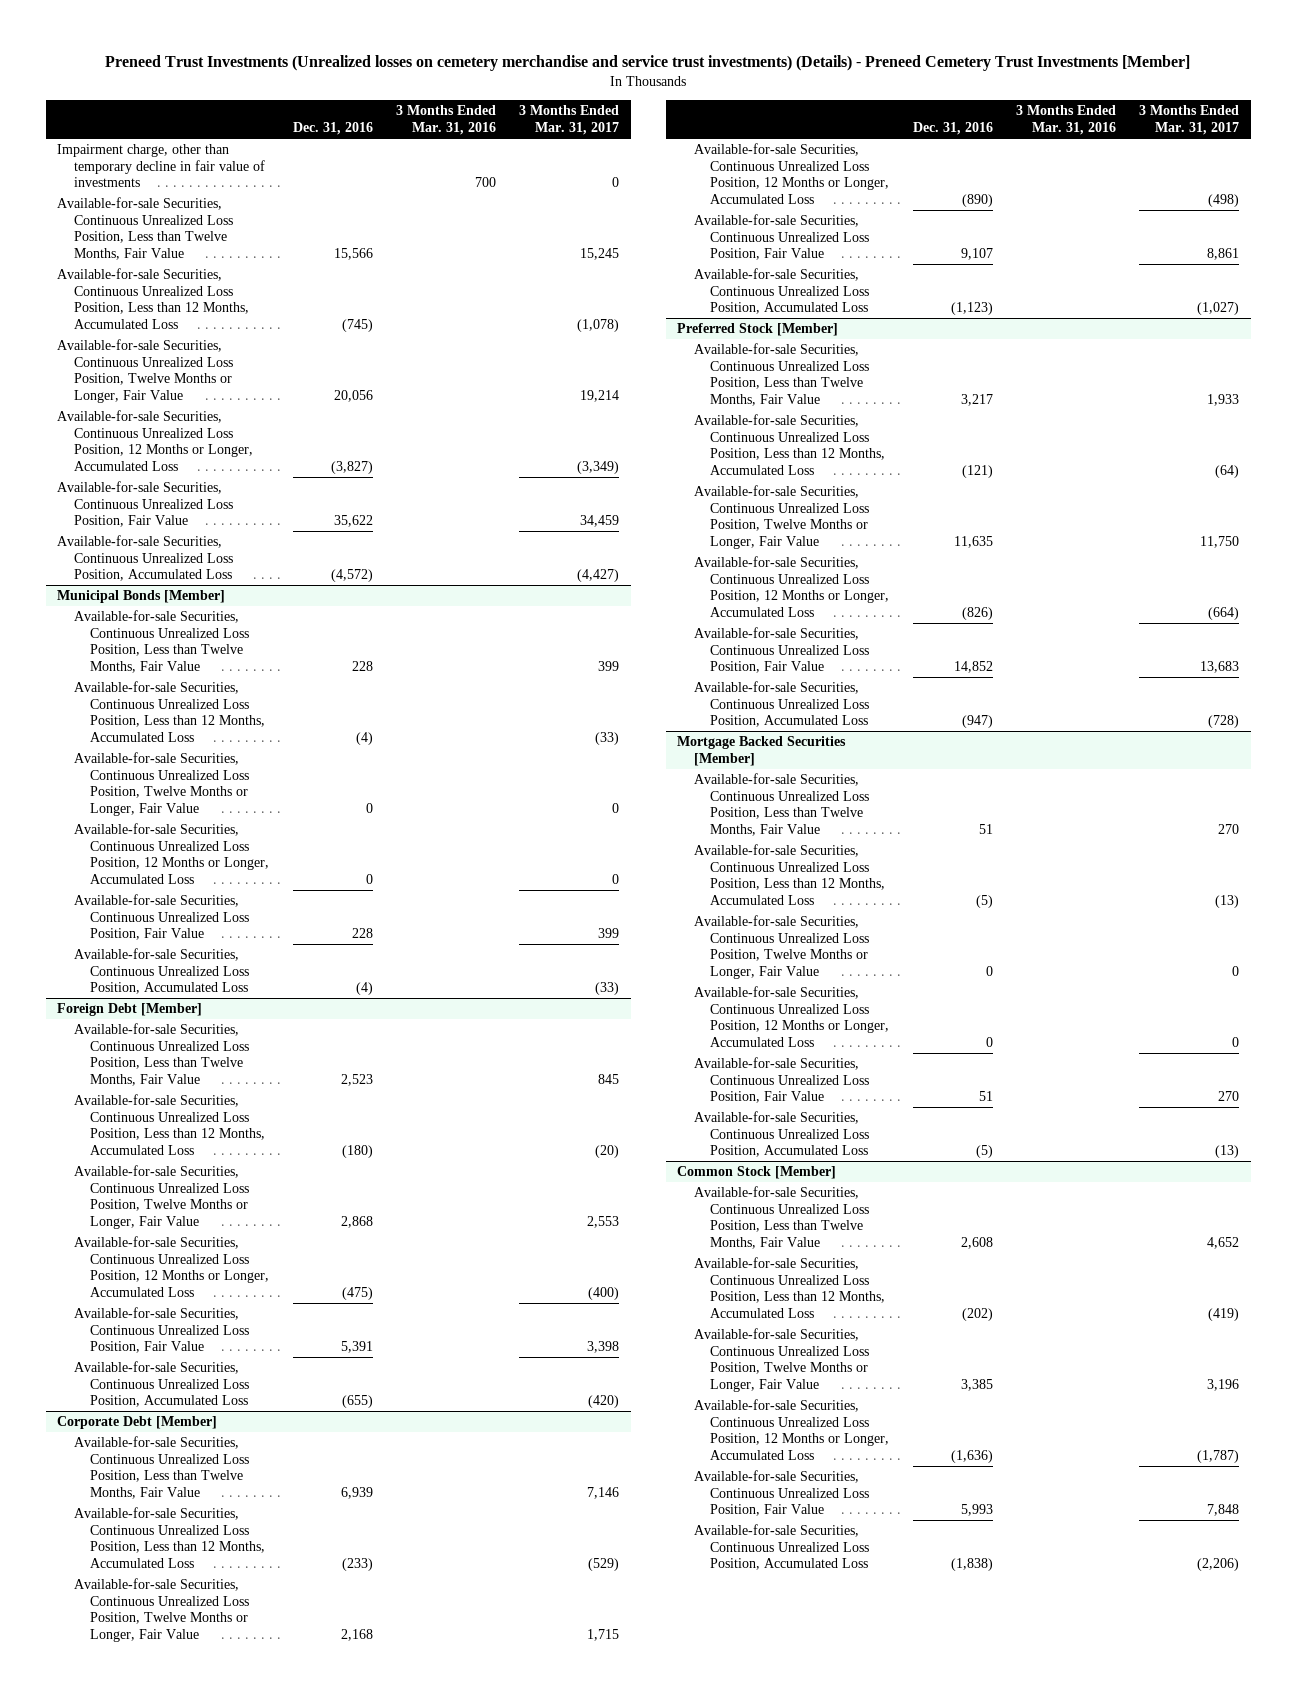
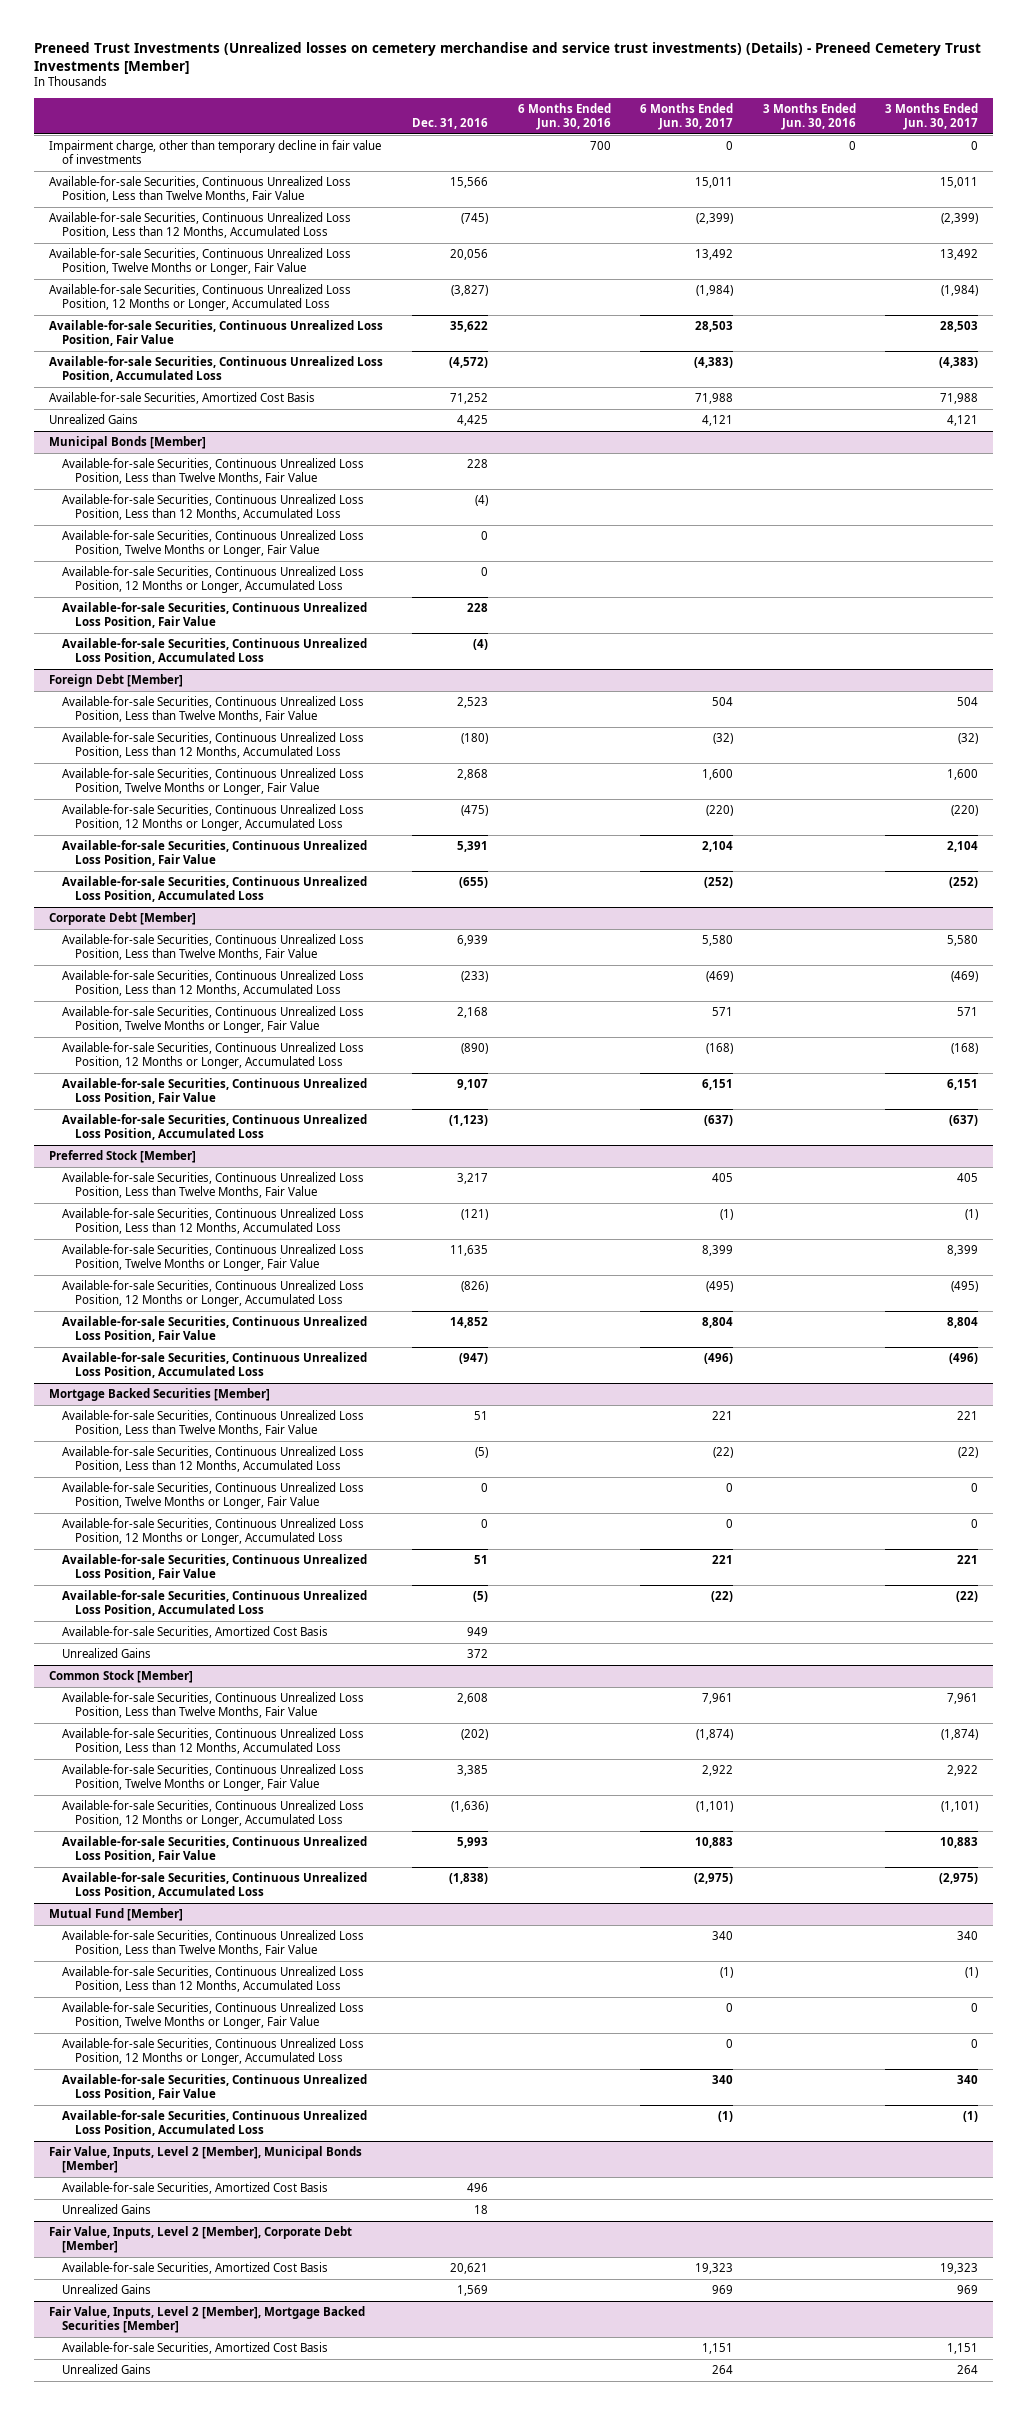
[395,105,496,135] 3 Months Ended Mar. 31, 2016 -> none
[519,105,620,135] 3 Months Ended Mar. 31, 2017 -> none
none -> [517,102,611,131] 6 Months Ended Jun. 30, 2016
none -> [640,102,734,131] 6 Months Ended Jun. 30, 2017
none -> [762,102,856,131] 3 Months Ended Jun. 30, 2016
none -> [885,102,979,131] 3 Months Ended Jun. 30, 2017
none -> [49,391,316,404] Available-for-sale Securities, Amortized Cost Basis
none -> [49,413,139,424] Unrealized Gains
none -> [62,1625,329,1638] Available-for-sale Securities, Amortized Cost Basis
none -> [62,1647,152,1658] Unrealized Gains
none -> [49,1907,184,1921] Mutual Fund [Member]
none -> [62,1929,365,1957] Available-for-sale Securities, Continuous Unrealized Loss Position, Less than Twelve Months, Fair Value
none -> [62,1965,365,1993] Available-for-sale Securities, Continuous Unrealized Loss Position, Less than 12 Months, Accumulated Loss
none -> [62,2001,365,2030] Available-for-sale Securities, Continuous Unrealized Loss Position, Twelve Months or Longer, Fair Value
none -> [62,2037,365,2066] Available-for-sale Securities, Continuous Unrealized Loss Position, 12 Months or Longer, Accumulated Loss
none -> [62,2073,368,2101] Available-for-sale Securities, Continuous Unrealized Loss Position, Fair Value
none -> [62,2109,368,2137] Available-for-sale Securities, Continuous Unrealized Loss Position, Accumulated Loss
none -> [49,2145,363,2174] Fair Value, Inputs, Level 2 [Member], Municipal Bonds [Member]
none -> [62,2181,329,2194] Available-for-sale Securities, Amortized Cost Basis
none -> [62,2203,152,2214] Unrealized Gains
none -> [49,2225,353,2254] Fair Value, Inputs, Level 2 [Member], Corporate Debt [Member]
none -> [62,2261,329,2274] Available-for-sale Securities, Amortized Cost Basis
none -> [62,2283,152,2294] Unrealized Gains
none -> [49,2305,366,2334] Fair Value, Inputs, Level 2 [Member], Mortgage Backed Securities [Member]
none -> [62,2341,329,2354] Available-for-sale Securities, Amortized Cost Basis
none -> [62,2363,152,2374] Unrealized Gains

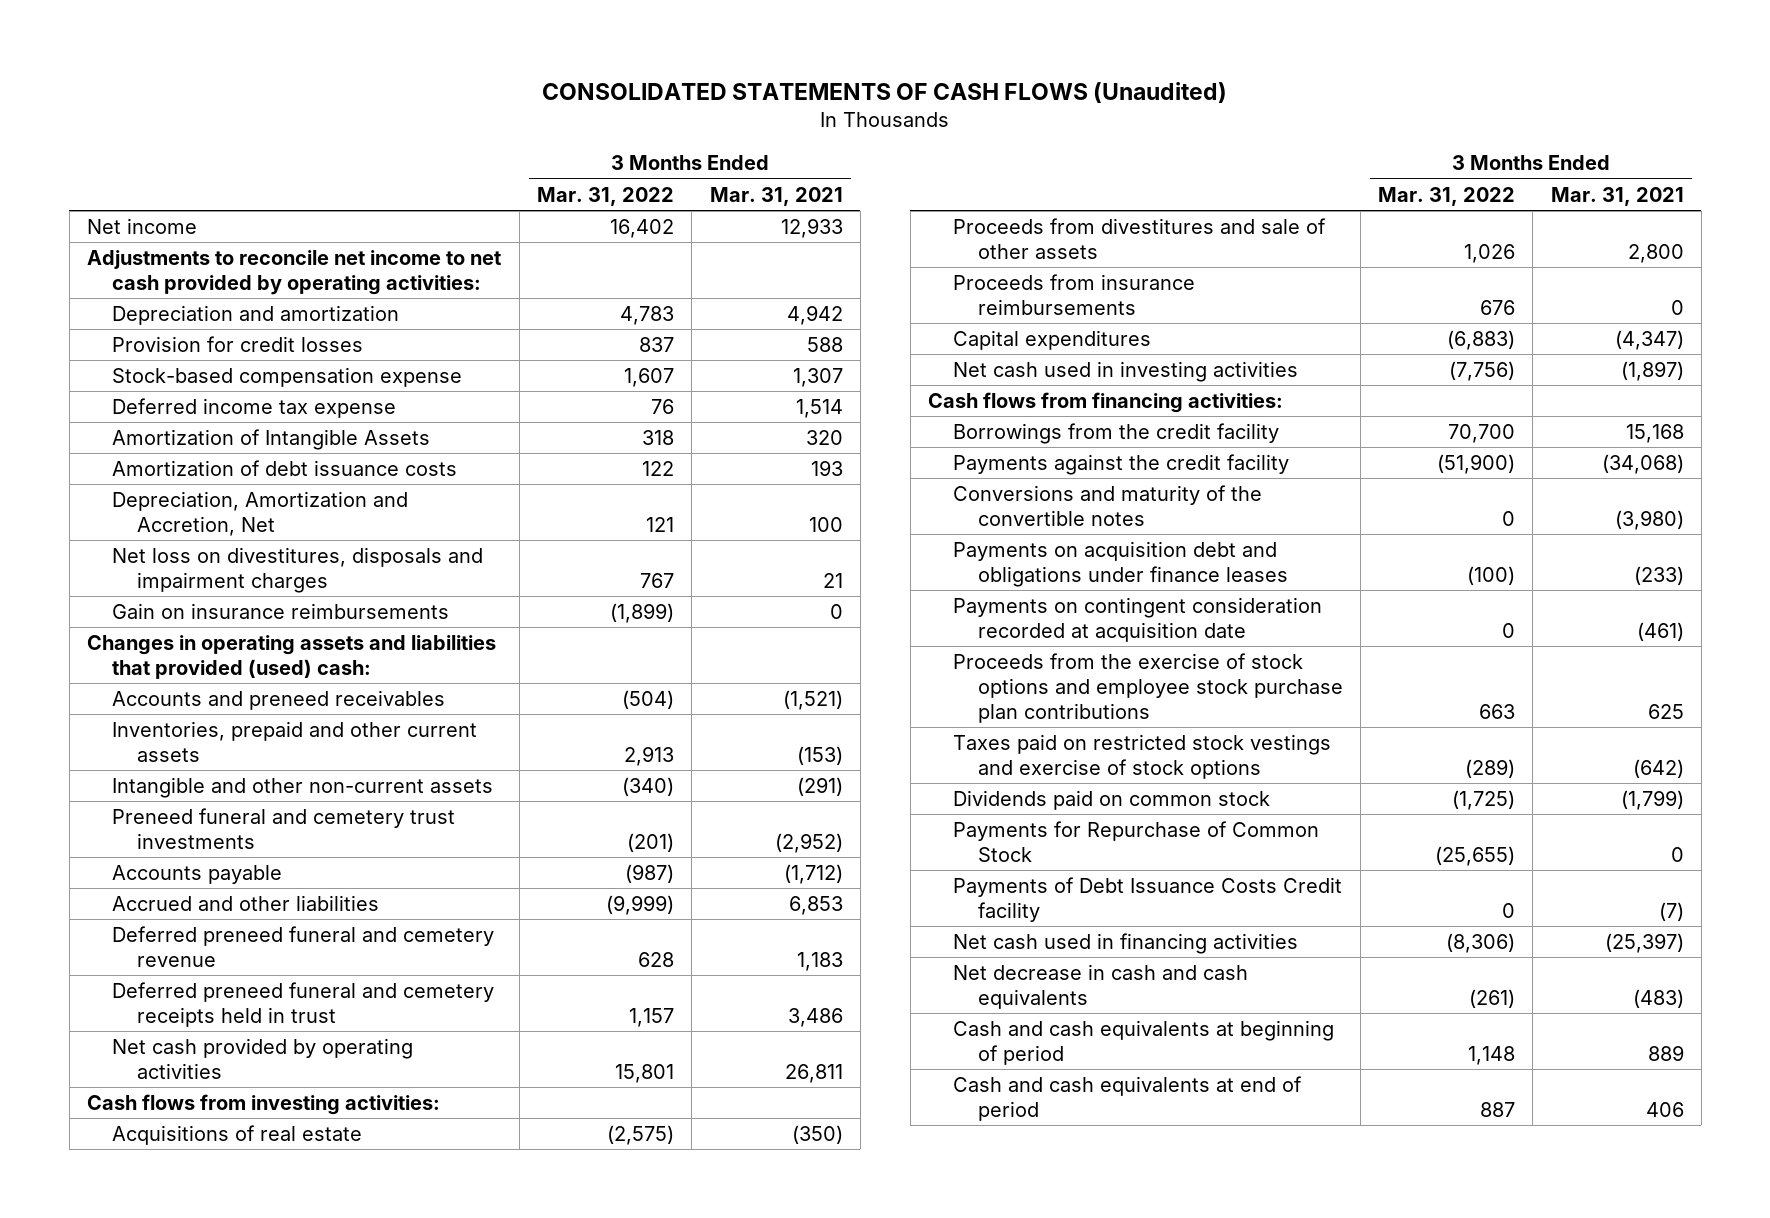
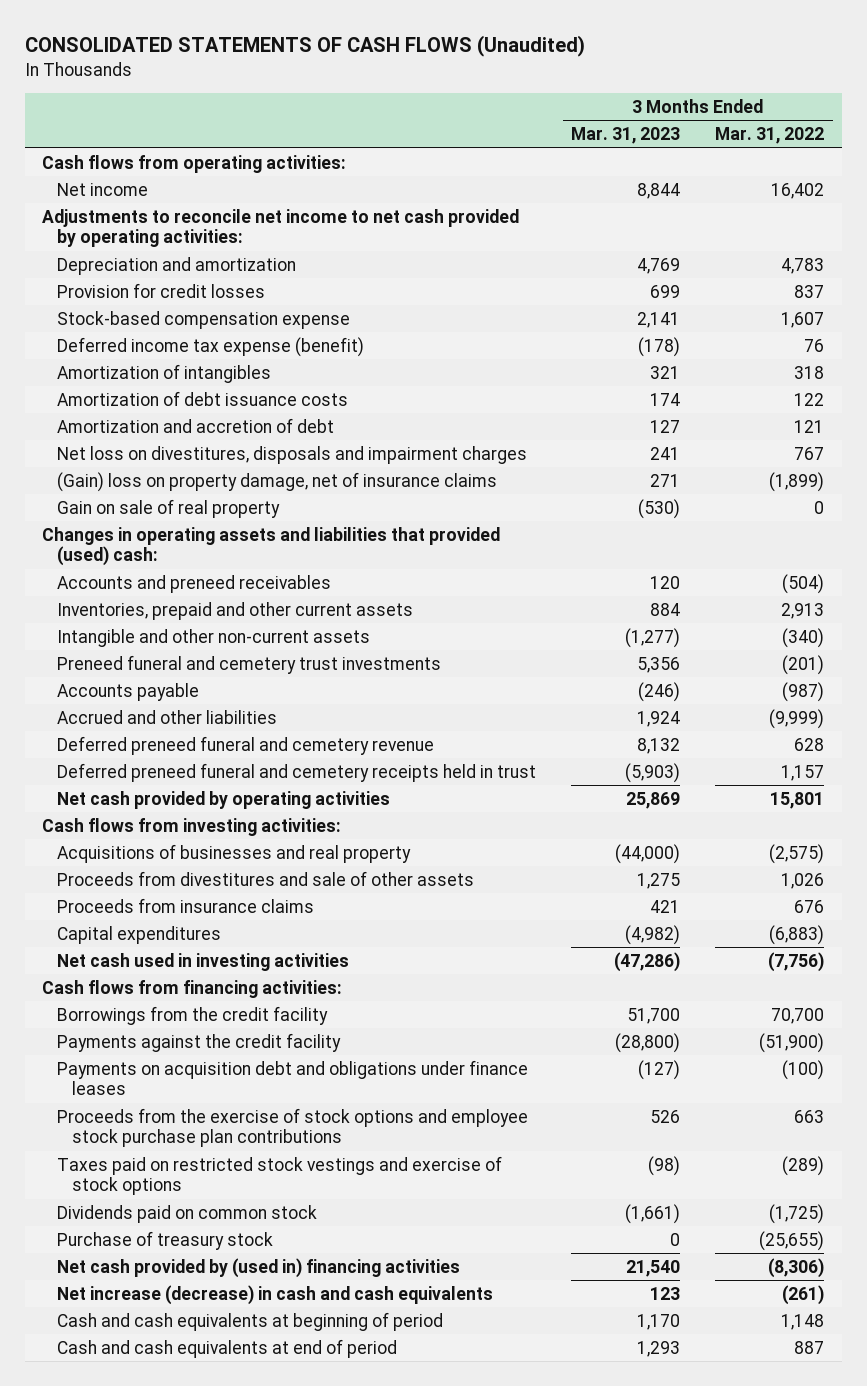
[709,186,843,206] Mar. 31, 2021 -> none
none -> [571,127,681,145] Mar. 31, 2023
none -> [42,154,347,173] Cash flows from operating activities:
[112,397,397,418] Deferred income tax expense -> [57,336,365,357] Deferred income tax expense (benefit)
[112,428,431,450] Amortization of Intangible Assets -> [57,363,272,383] Amortization of intangibles
[112,490,409,536] Depreciation, Amortization and Accretion, Net -> [57,417,335,433] Amortization and accretion of debt
[112,602,450,619] Gain on insurance reimbursements -> [57,471,498,492] (Gain) loss on property damage, net of insurance claims
none -> [57,498,281,518] Gain on sale of real property
[112,1124,363,1145] Acquisitions of real estate -> [57,843,412,863] Acquisitions of businesses and real property
[953,273,1196,315] Proceeds from insurance reimbursements -> [57,897,315,913] Proceeds from insurance claims
[953,484,1263,526] Conversions and maturity of the convertible notes -> none
[953,596,1323,642] Payments on contingent consideration recorded at acquisition date -> none
[953,876,1343,922] Payments of Debt Issuance Costs Credit facility -> none
[953,820,1320,862] Payments for Repurchase of Common Stock -> [57,1230,274,1250] Purchase of treasury stock
[953,932,1299,954] Net cash used in financing activities -> [57,1257,461,1278] Net cash provided by (used in) financing activities
[953,963,1249,1009] Net decrease in cash and cash equivalents -> [57,1284,494,1305] Net increase (decrease) in cash and cash equivalents

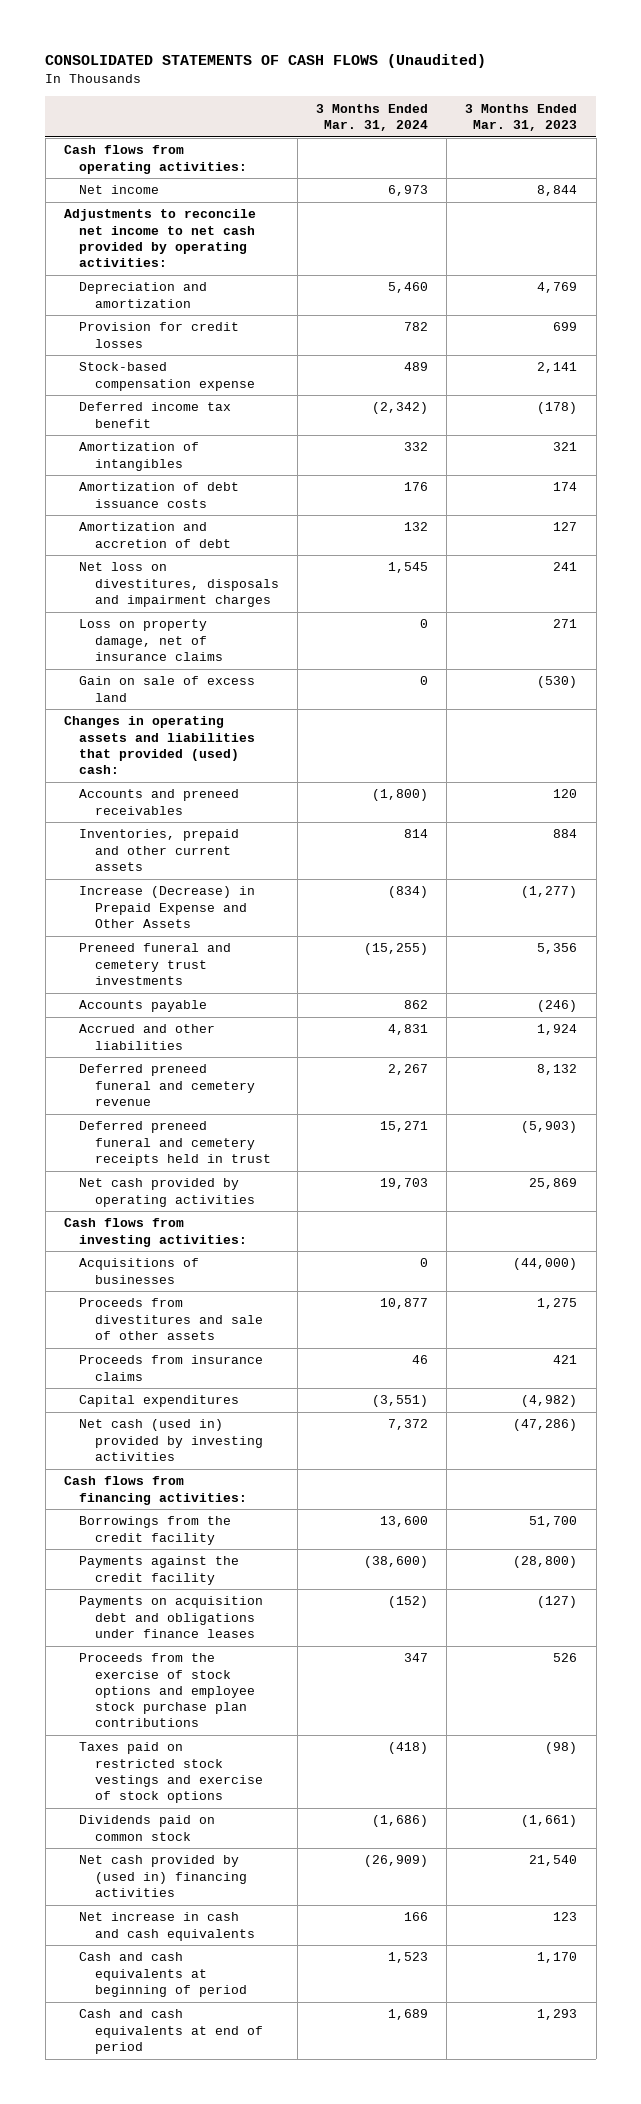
[715,127,825,145] Mar. 31, 2022 -> none
none -> [316,103,429,131] 3 Months Ended Mar. 31, 2024
[57,336,365,357] Deferred income tax expense (benefit) -> [79,402,232,428] Deferred income tax benefit
[57,471,498,492] (Gain) loss on property damage, net of insurance claims -> [79,619,224,661] Loss on property damage, net of insurance claims
[57,498,281,518] Gain on sale of real property -> [79,676,256,702] Gain on sale of excess land
[57,628,371,647] Intangible and other non-current assets -> [79,886,256,928] Increase (Decrease) in Prepaid Expense and Other Assets
[57,843,412,863] Acquisitions of businesses and real property -> [79,1258,200,1284] Acquisitions of businesses
[57,952,350,971] Net cash used in investing activities -> [79,1419,264,1461] Net cash (used in) provided by investing activities
[57,1230,274,1250] Purchase of treasury stock -> none
[57,1284,494,1305] Net increase (decrease) in cash and cash equivalents -> [79,1912,256,1941] Net increase in cash and cash equivalents

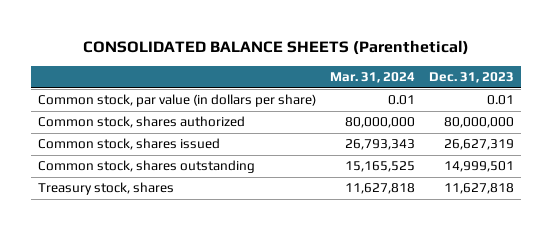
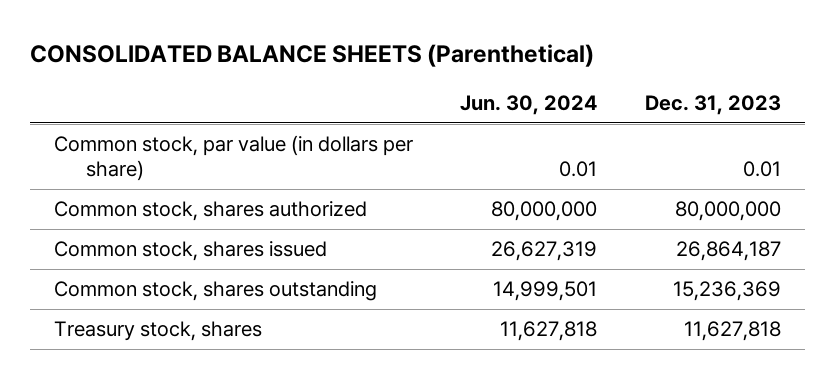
[330,72,416,84] Mar. 31, 2024 -> none
none -> [460,94,598,115] Jun. 30, 2024
[444,139,515,151] 26,627,319 -> [675,241,781,262] 26,864,187
[444,161,515,173] 14,999,501 -> [672,281,781,302] 15,236,369

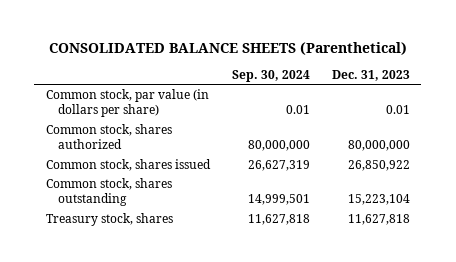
[460,94,598,115] Jun. 30, 2024 -> none
none -> [231,70,310,83] Sep. 30, 2024
[675,241,781,262] 26,864,187 -> [348,159,411,171] 26,850,922
[672,281,781,302] 15,236,369 -> [348,194,411,206] 15,223,104

